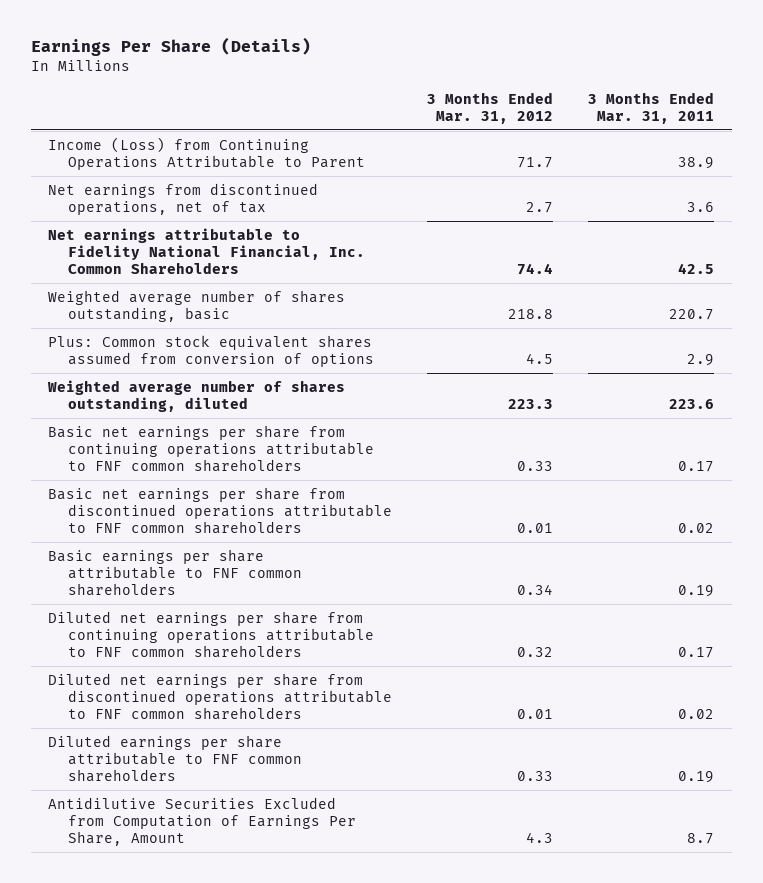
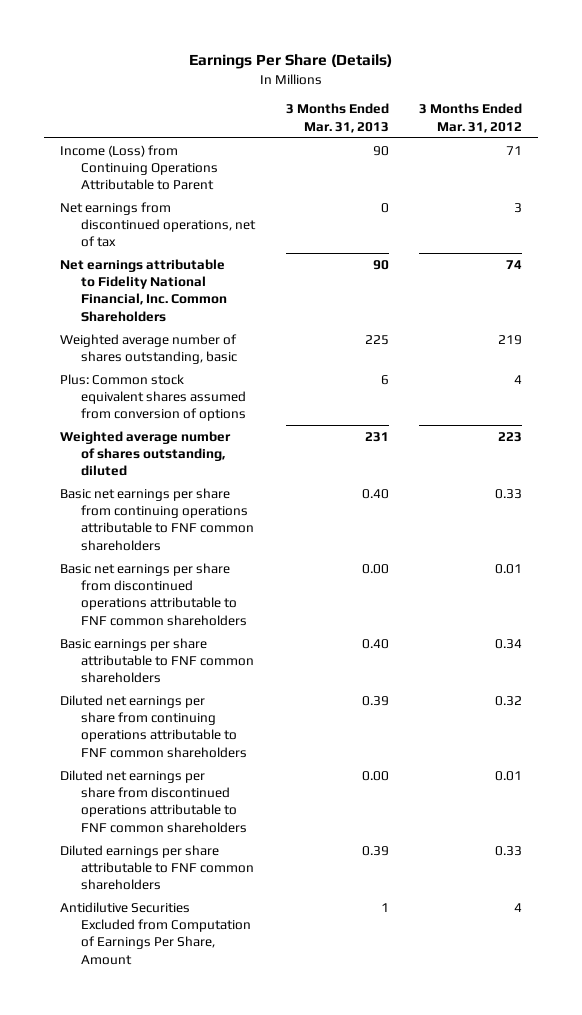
[588,91,715,124] 3 Months Ended Mar. 31, 2011 -> none
none -> [285,103,389,133] 3 Months Ended Mar. 31, 2013
[517,156,554,168] 71.7 -> [506,145,523,155] 71
[526,201,554,213] 2.7 -> [514,202,523,213] 3
[517,262,554,275] 74.4 -> [506,259,523,269] 74
[508,308,554,319] 218.8 -> [498,334,523,345] 219
[526,352,554,364] 4.5 -> [514,374,523,384] 4
[508,398,554,409] 223.3 -> [498,431,523,442] 223
[526,831,554,843] 4.3 -> [514,902,523,912] 4

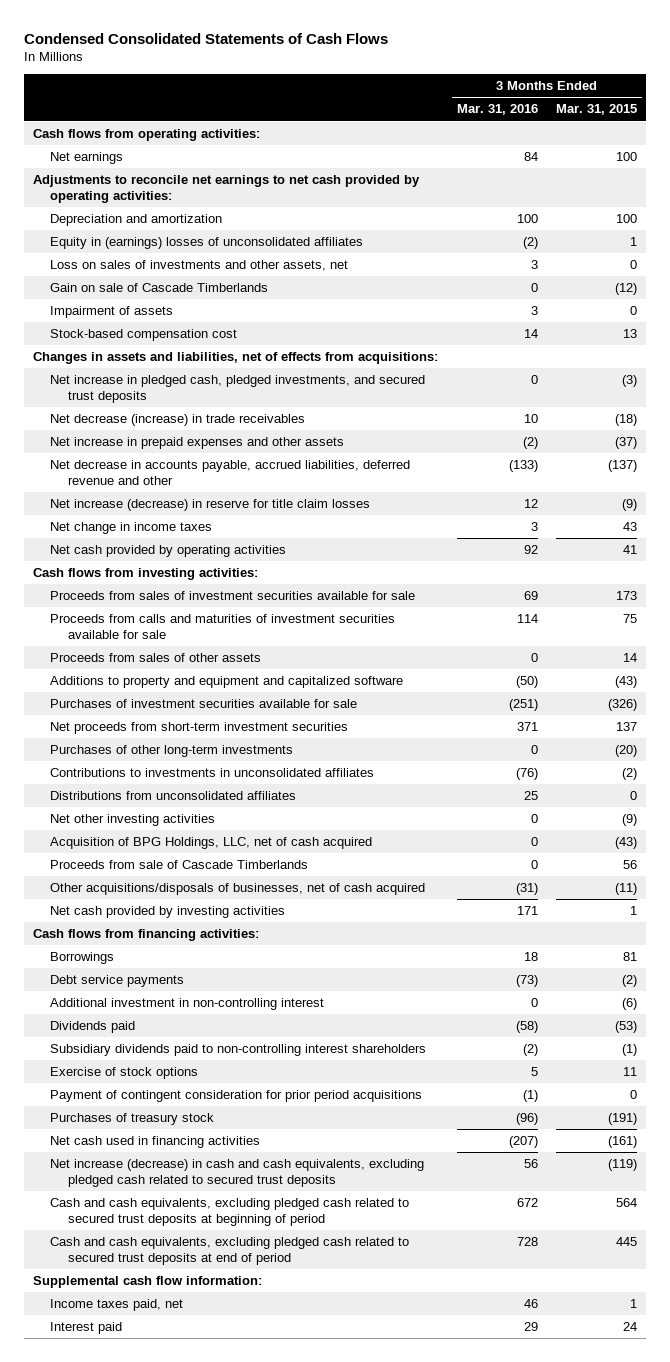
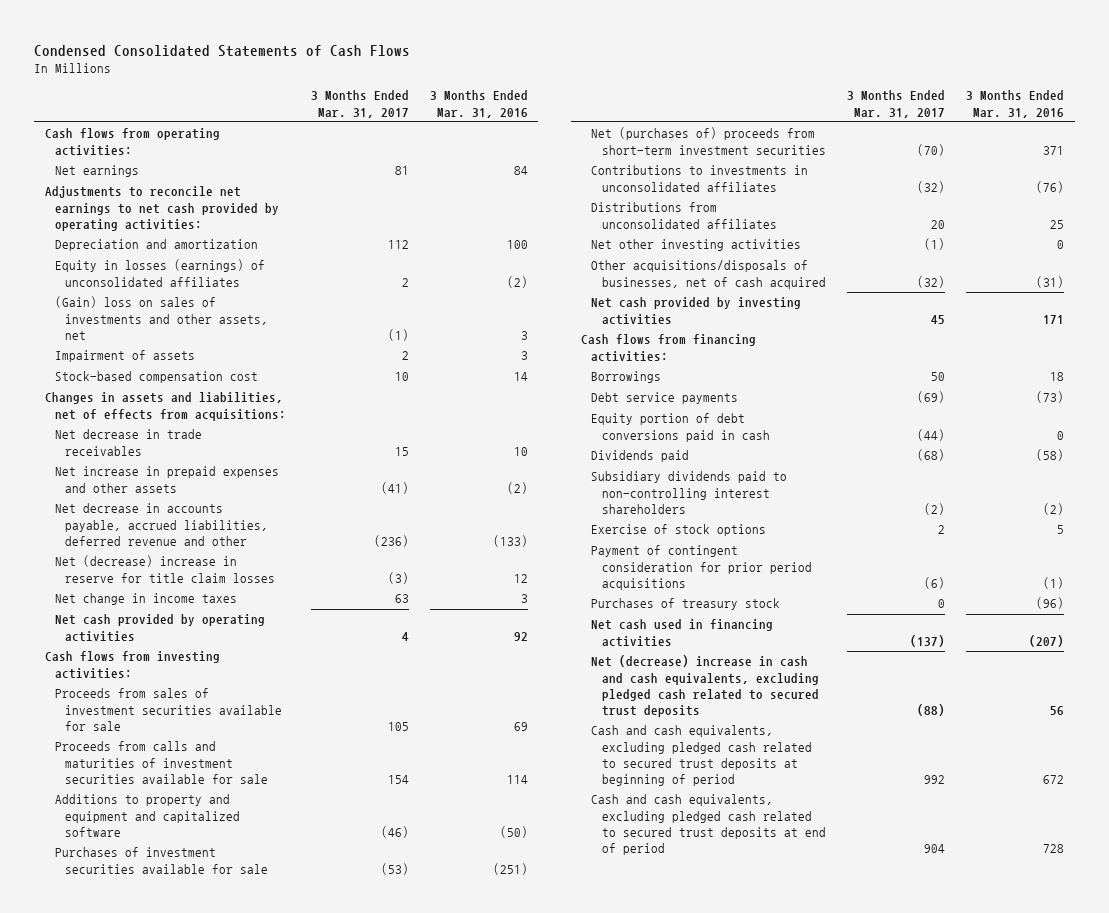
[555,104,637,116] Mar. 31, 2015 -> none
none -> [310,90,409,118] 3 Months Ended Mar. 31, 2017
[50,283,269,293] Gain on sale of Cascade Timberlands -> none
[50,237,364,250] Equity in (earnings) losses of unconsolidated affiliates -> [55,259,266,287] Equity in losses (earnings) of unconsolidated affiliates
[50,260,349,272] Loss on sales of investments and other assets, net -> [55,296,269,340] (Gain) loss on sales of investments and other assets, net
[50,375,426,403] Net increase in pledged cash, pledged investments, and secured trust deposits -> none
[50,414,306,427] Net decrease (increase) in trade receivables -> [55,429,203,456] Net decrease in trade receivables
[50,499,371,512] Net increase (decrease) in reserve for title claim losses -> [55,555,276,583] Net (decrease) increase in reserve for title claim losses
[50,653,262,663] Proceeds from sales of other assets -> none
[50,745,294,758] Purchases of other long-term investments -> none
[50,722,349,735] Net proceeds from short-term investment securities -> [591,127,826,155] Net (purchases of) proceeds from short-term investment securities
[50,837,373,850] Acquisition of BPG Holdings, LLC, net of cash acquired -> none
[50,860,309,870] Proceeds from sale of Cascade Timberlands -> none
[50,998,325,1011] Additional investment in non-controlling interest -> none
none -> [591,413,770,442] Equity portion of debt conversions paid in cash
[50,1159,425,1187] Net increase (decrease) in cash and cash equivalents, excluding pledged cash related to secured trust deposits -> [591,655,819,718] Net (decrease) increase in cash and cash equivalents, excluding pledged cash related to secured trust deposits
[33,1276,263,1289] Supplemental cash flow information: -> none
[50,1299,184,1312] Income taxes paid, net -> none
[50,1322,123,1335] Interest paid -> none

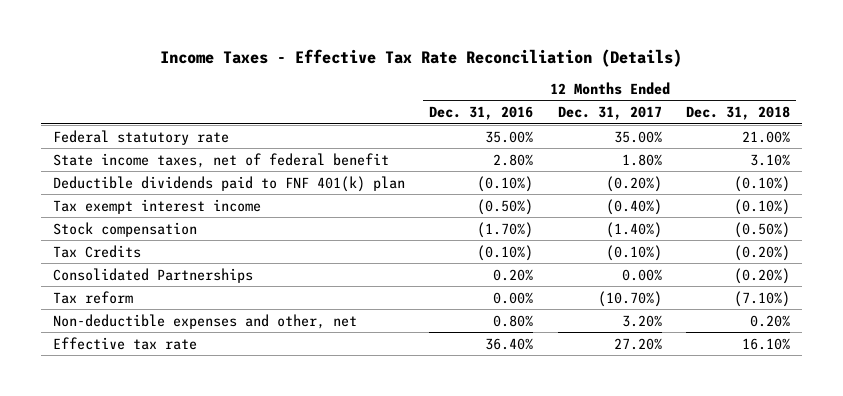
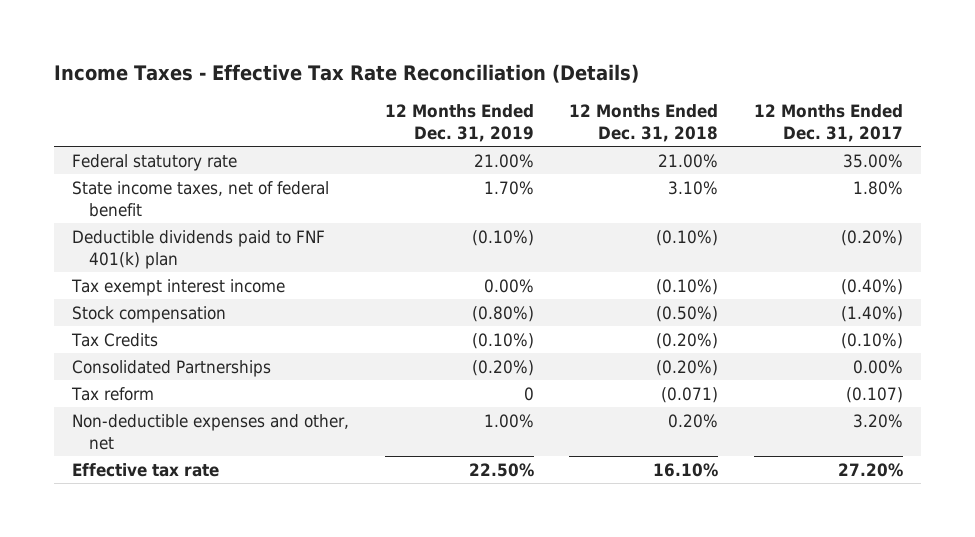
[429,106,534,121] Dec. 31, 2016 -> none
none -> [384,104,534,143] 12 Months Ended Dec. 31, 2019
[597,290,662,307] (10.70%) -> [845,386,903,403] (0.107)
[733,290,790,307] (7.10%) -> [661,386,719,403] (0.071)

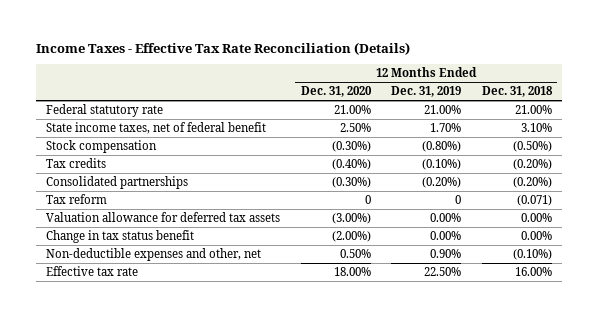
[753,104,903,143] 12 Months Ended Dec. 31, 2017 -> none
none -> [300,86,372,98] Dec. 31, 2020
[71,229,325,269] Deductible dividends paid to FNF 401(k) plan -> none
[70,278,285,296] Tax exempt interest income -> none
[70,332,158,347] Tax Credits -> [45,157,106,168] Tax credits
[71,359,271,377] Consolidated Partnerships -> [45,175,188,189] Consolidated partnerships
none -> [45,211,280,222] Valuation allowance for deferred tax assets
none -> [45,229,194,243] Change in tax status benefit
[483,413,534,428] 1.00% -> [430,248,462,258] 0.90%
[668,413,719,428] 0.20% -> [513,248,553,260] (0.10%)
[653,462,719,477] 16.10% -> [515,266,553,276] 16.00%

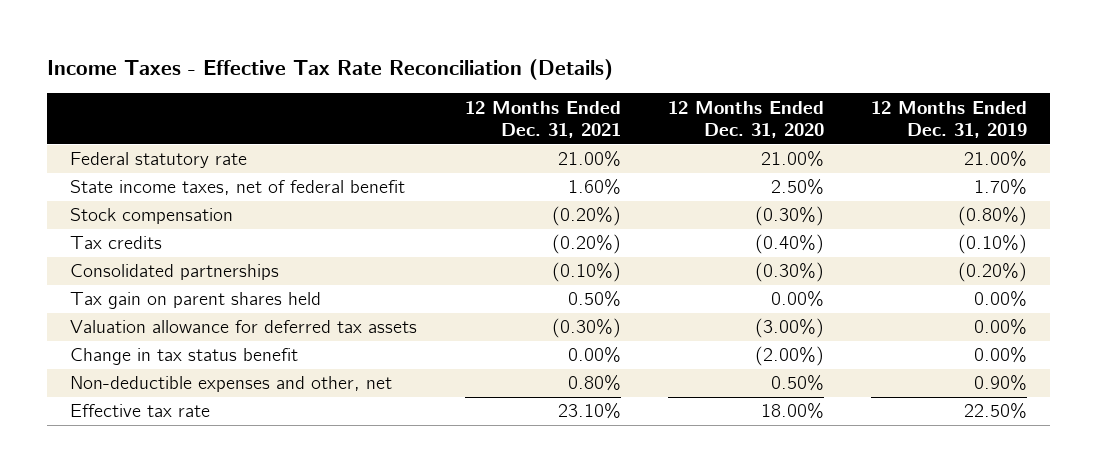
[482,86,554,98] Dec. 31, 2018 -> none
none -> [464,100,621,138] 12 Months Ended Dec. 31, 2021
[45,193,107,204] Tax reform -> none
none -> [70,292,322,310] Tax gain on parent shares held

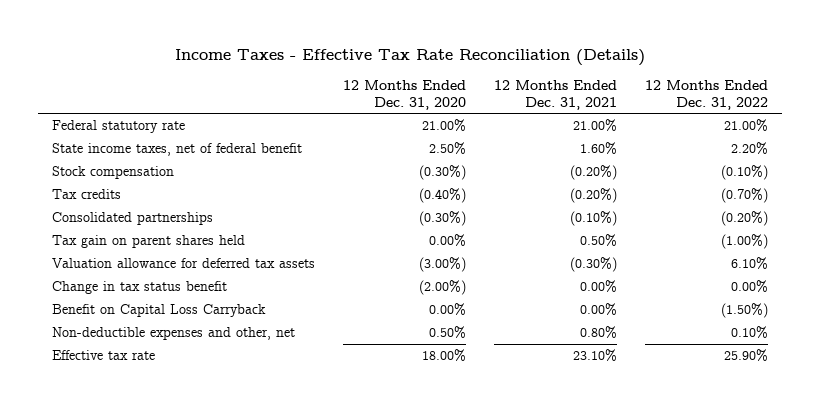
[870,100,1027,138] 12 Months Ended Dec. 31, 2019 -> none
none -> [645,79,769,110] 12 Months Ended Dec. 31, 2022
none -> [52,304,267,318] Benefit on Capital Loss Carryback

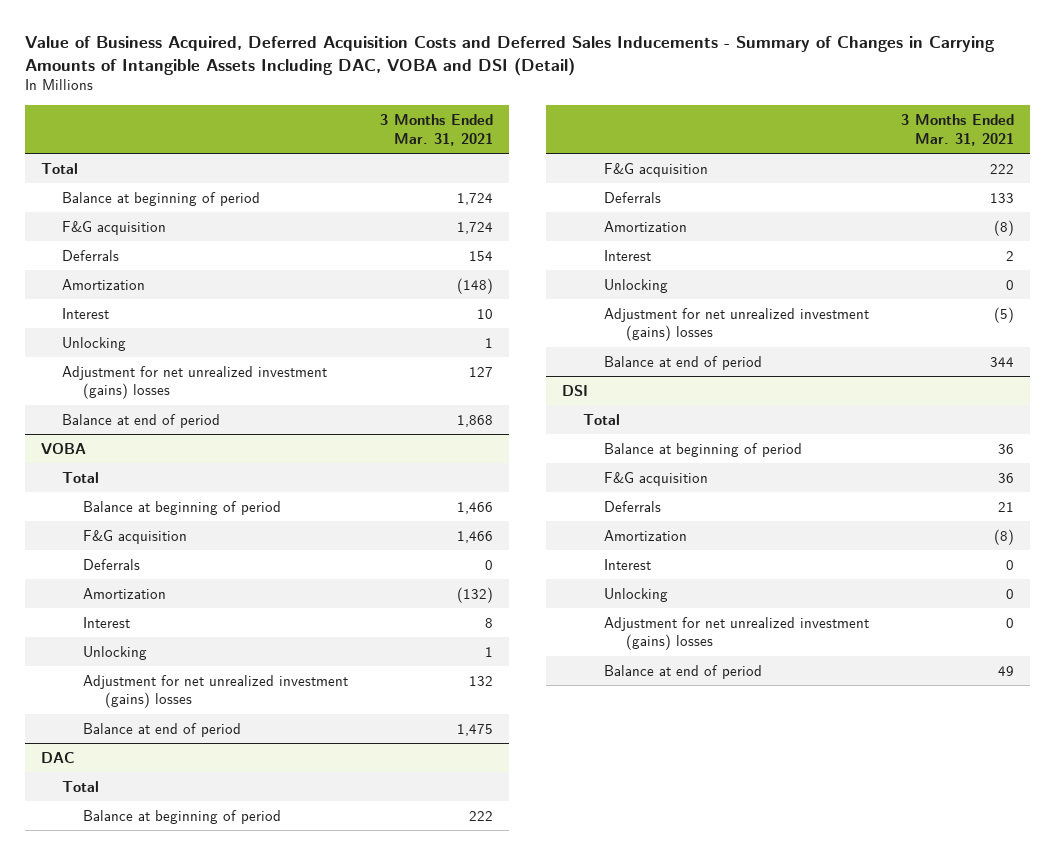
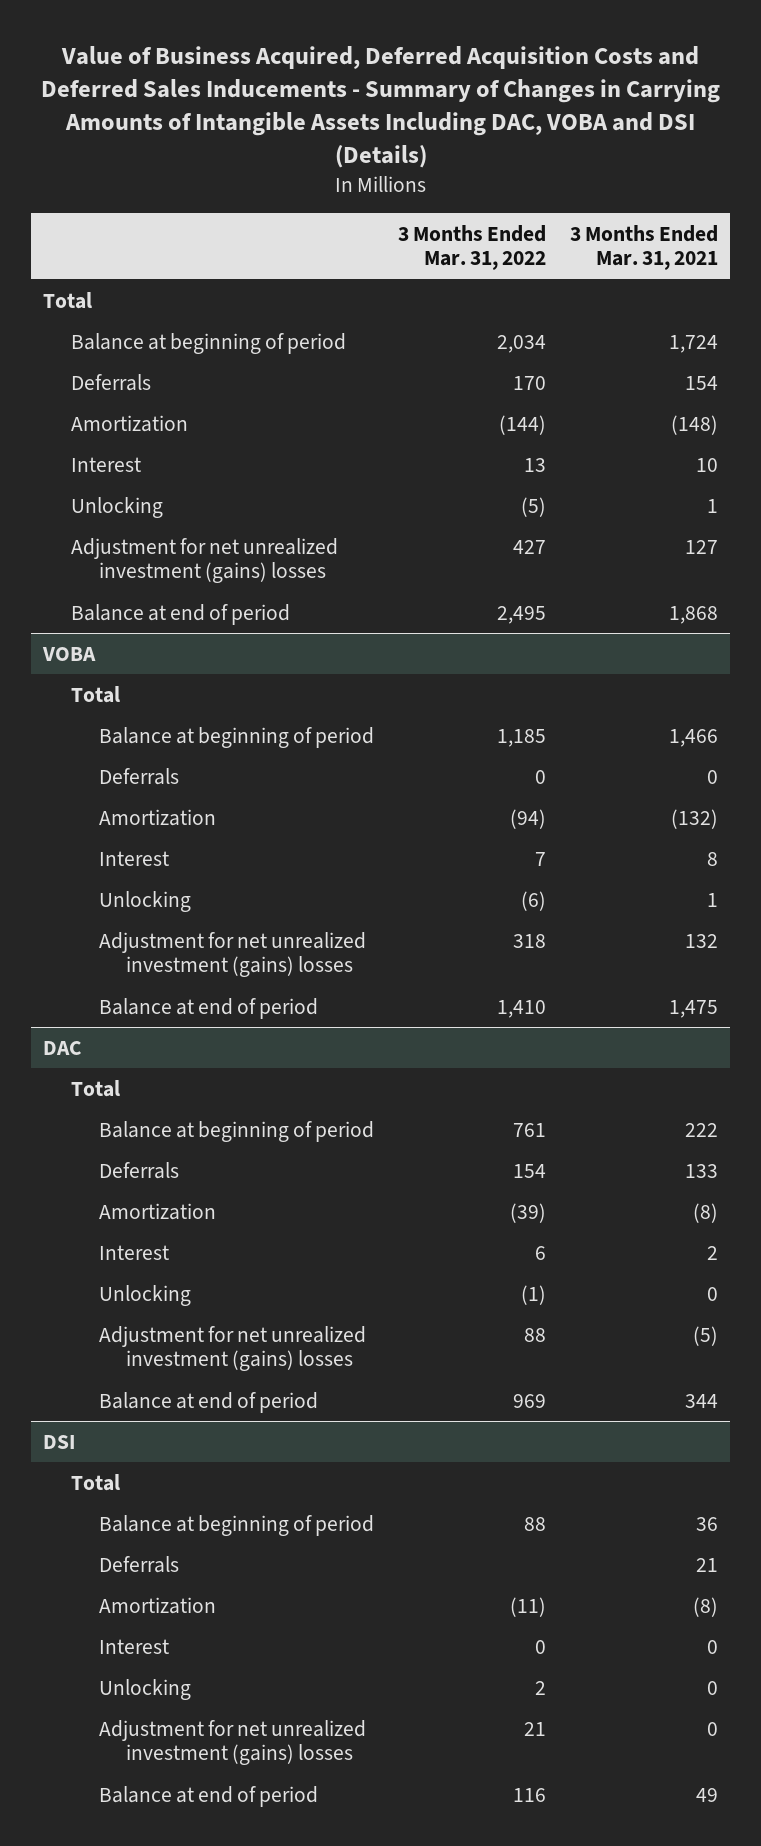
[24,35,995,76] Value of Business Acquired, Deferred Acquisition Costs and Deferred Sales Inducements - Summary of Changes in Carrying Amounts of Intangible Assets Including DAC, VOBA and DSI (Detail) -> [40,46,720,169] Value of Business Acquired, Deferred Acquisition Costs and Deferred Sales Inducements - Summary of Changes in Carrying Amounts of Intangible Assets Including DAC, VOBA and DSI (Details)
none -> [397,224,546,271] 3 Months Ended Mar. 31, 2022
[61,220,166,235] F&G acquisition -> none
[83,529,188,544] F&G acquisition -> none
[604,162,709,177] F&G acquisition -> none
[604,471,709,486] F&G acquisition -> none

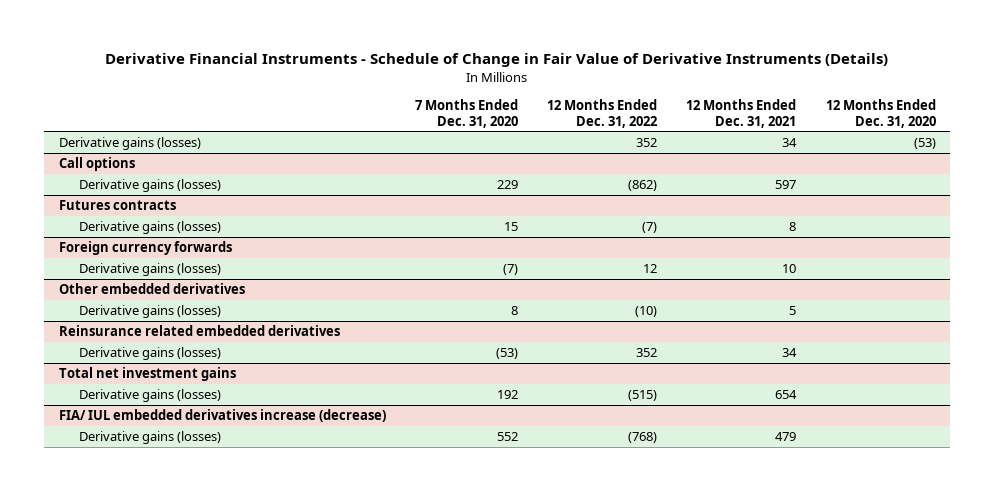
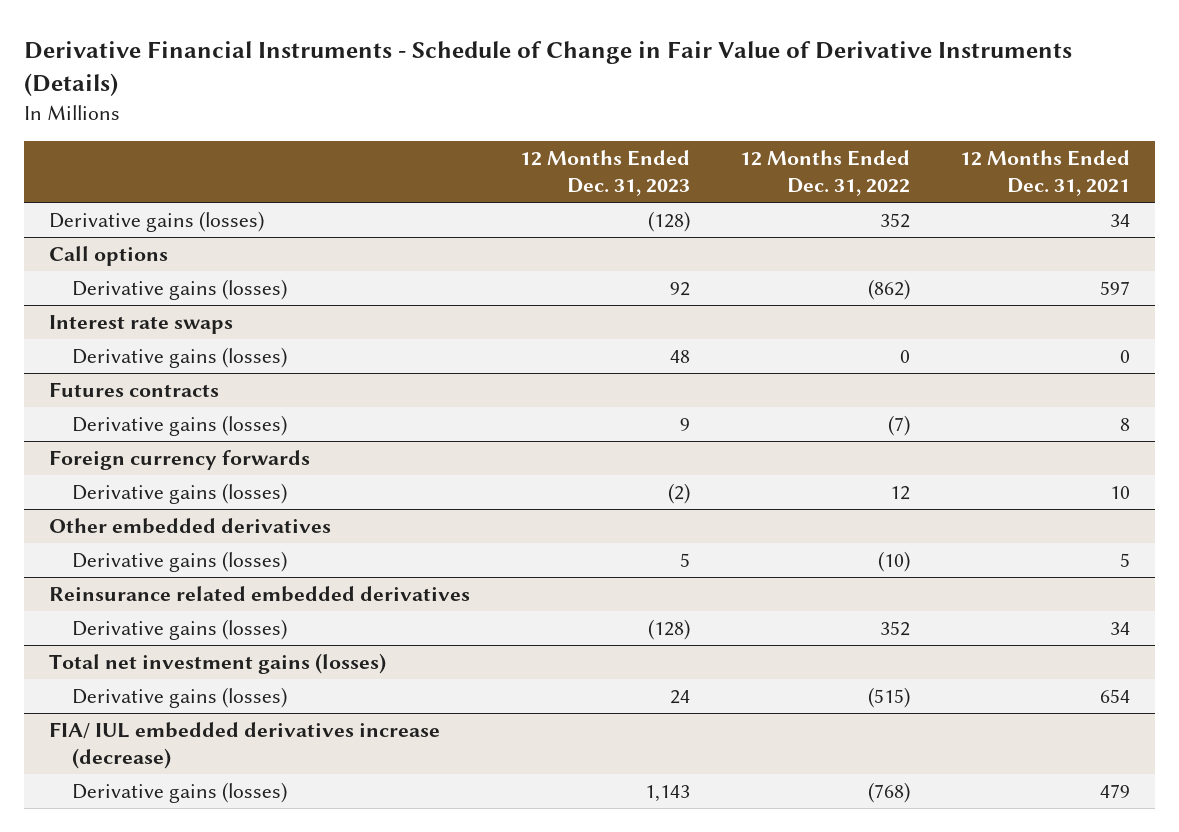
[414,98,518,128] 7 Months Ended Dec. 31, 2020 -> none
[825,98,936,128] 12 Months Ended Dec. 31, 2020 -> none
none -> [520,149,691,197] 12 Months Ended Dec. 31, 2023
none -> [49,314,234,334] Interest rate swaps
none -> [71,346,287,368] Derivative gains (losses)
[58,367,236,382] Total net investment gains -> [49,652,387,674] Total net investment gains (losses)

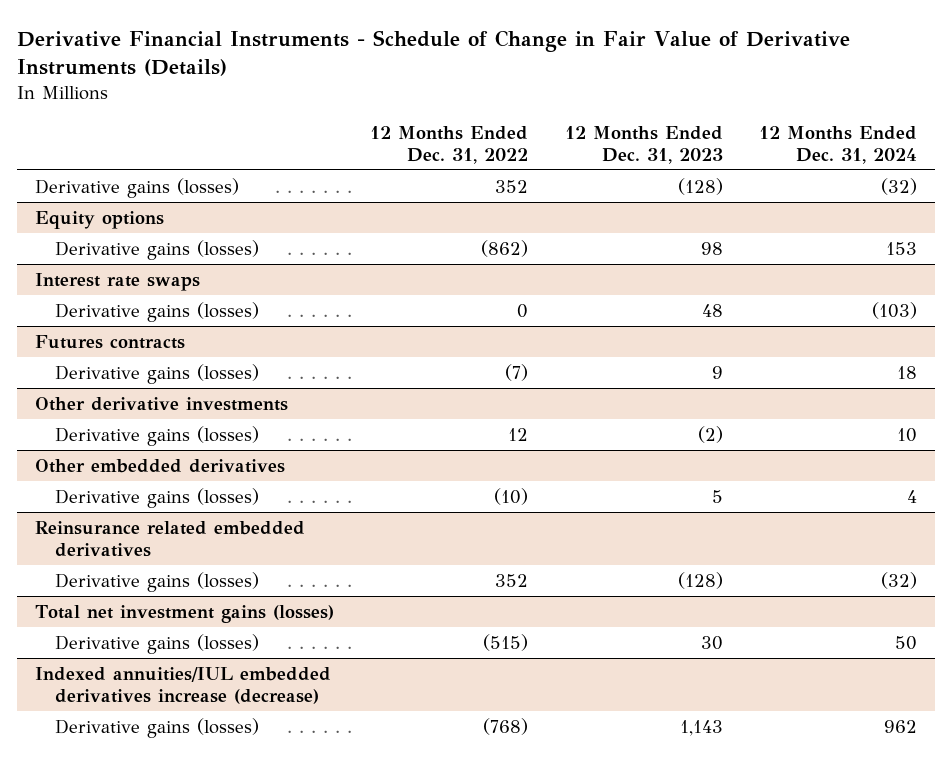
[959,149,1130,197] 12 Months Ended Dec. 31, 2021 -> none
none -> [758,125,917,164] 12 Months Ended Dec. 31, 2024
[49,245,169,266] Call options -> [35,210,165,229] Equity options
[670,281,691,296] 92 -> [700,241,723,255] 98
[49,449,311,470] Foreign currency forwards -> [35,396,289,411] Other derivative investments
[670,689,691,704] 24 -> [700,635,723,650] 30
[49,721,441,770] FIA/ IUL embedded derivatives increase (decrease) -> [35,666,332,704] Indexed annuities/IUL embedded derivatives increase (decrease)

